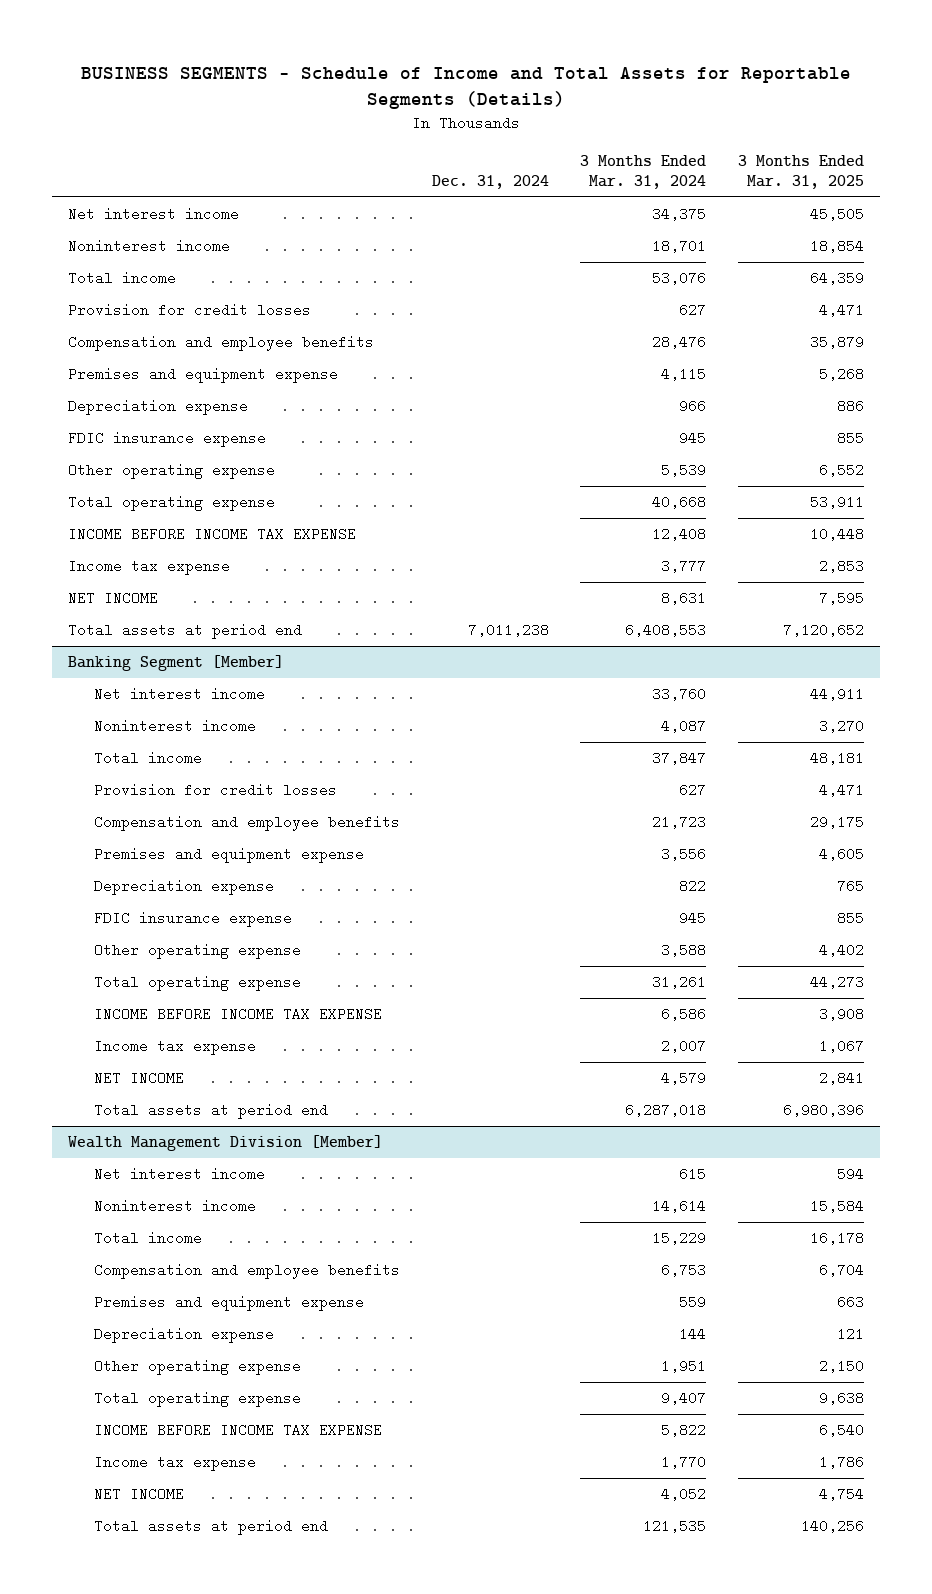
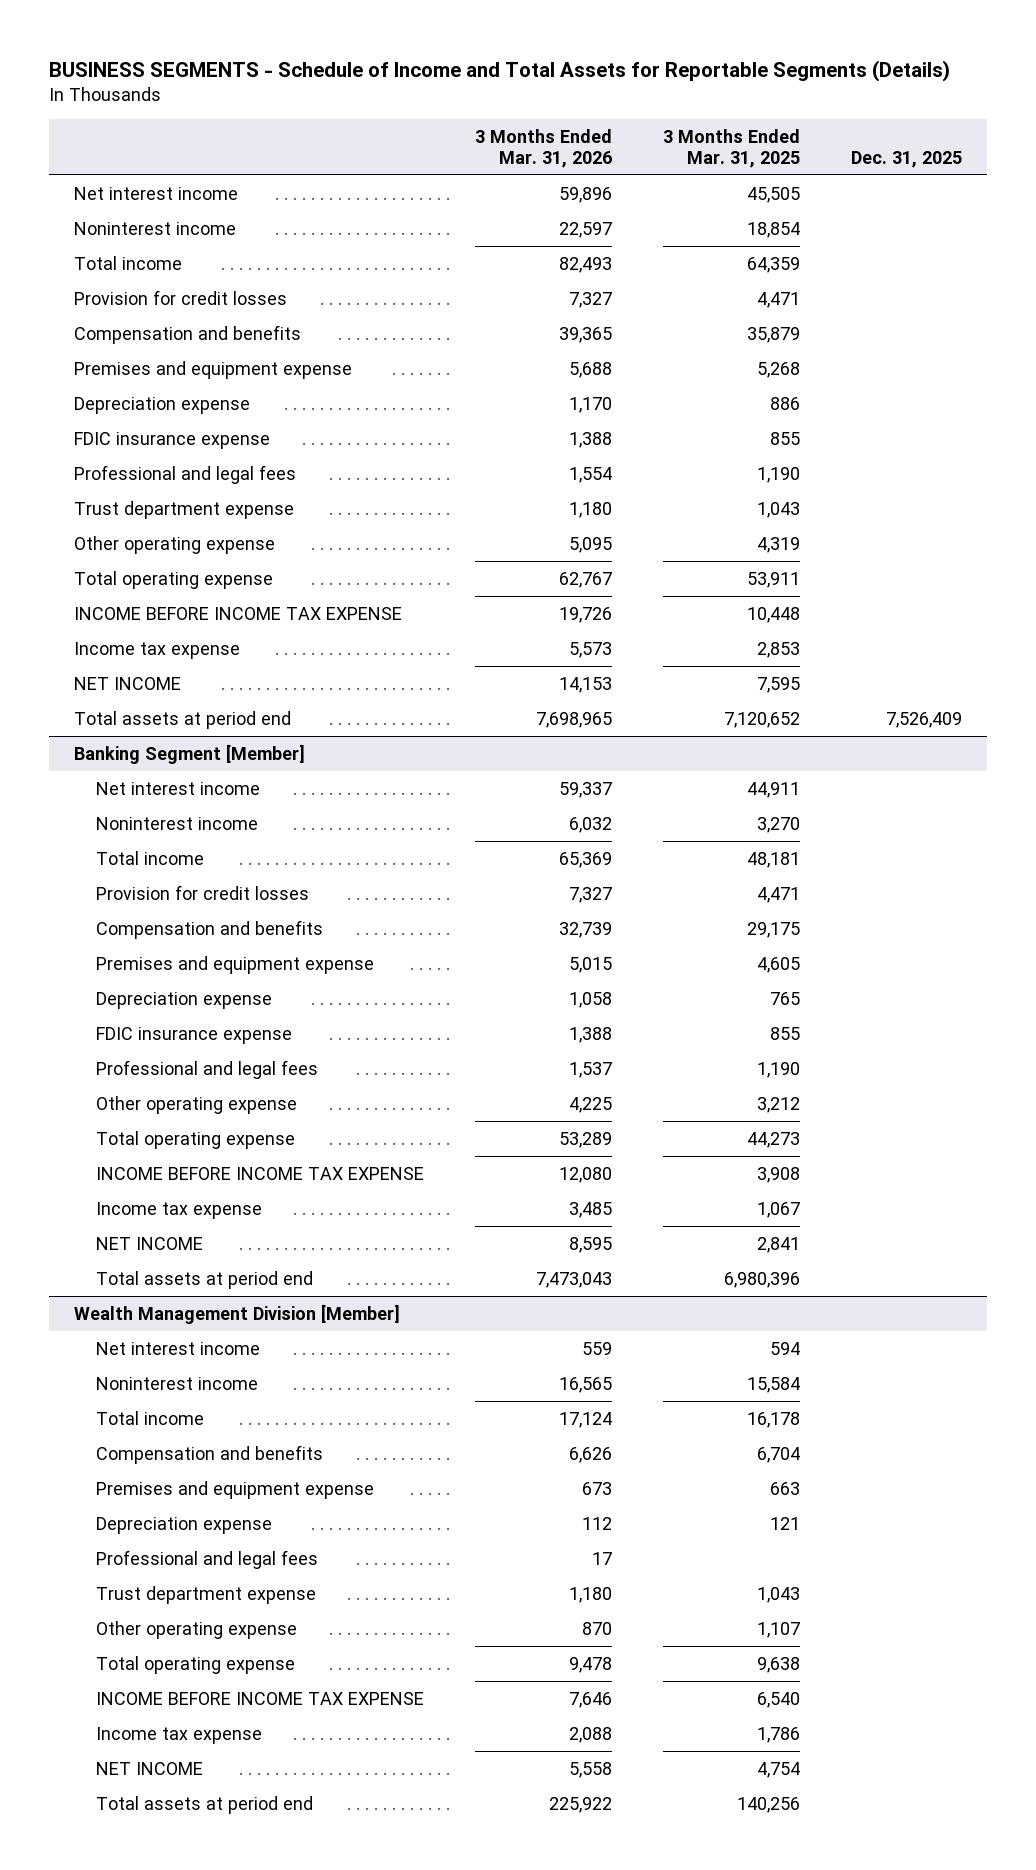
[431,174,549,189] Dec. 31, 2024 -> none
[580,155,707,189] 3 Months Ended Mar. 31, 2024 -> none
none -> [475,128,613,168] 3 Months Ended Mar. 31, 2026
none -> [850,150,962,168] Dec. 31, 2025
[68,335,375,352] Compensation and employee benefits -> [74,324,302,344] Compensation and benefits
none -> [74,464,297,484] Professional and legal fees
none -> [74,500,295,519] Trust department expense
[818,463,864,478] 6,552 -> [756,536,800,553] 4,319
[93,815,400,832] Compensation and employee benefits -> [96,919,324,939] Compensation and benefits
none -> [96,1059,319,1079] Professional and legal fees
[818,943,864,958] 4,402 -> [756,1096,800,1113] 3,212
[93,1263,400,1280] Compensation and employee benefits -> [96,1444,324,1464] Compensation and benefits
none -> [96,1549,319,1569] Professional and legal fees
none -> [96,1585,317,1604] Trust department expense
[818,1359,864,1374] 2,150 -> [756,1621,800,1638] 1,107

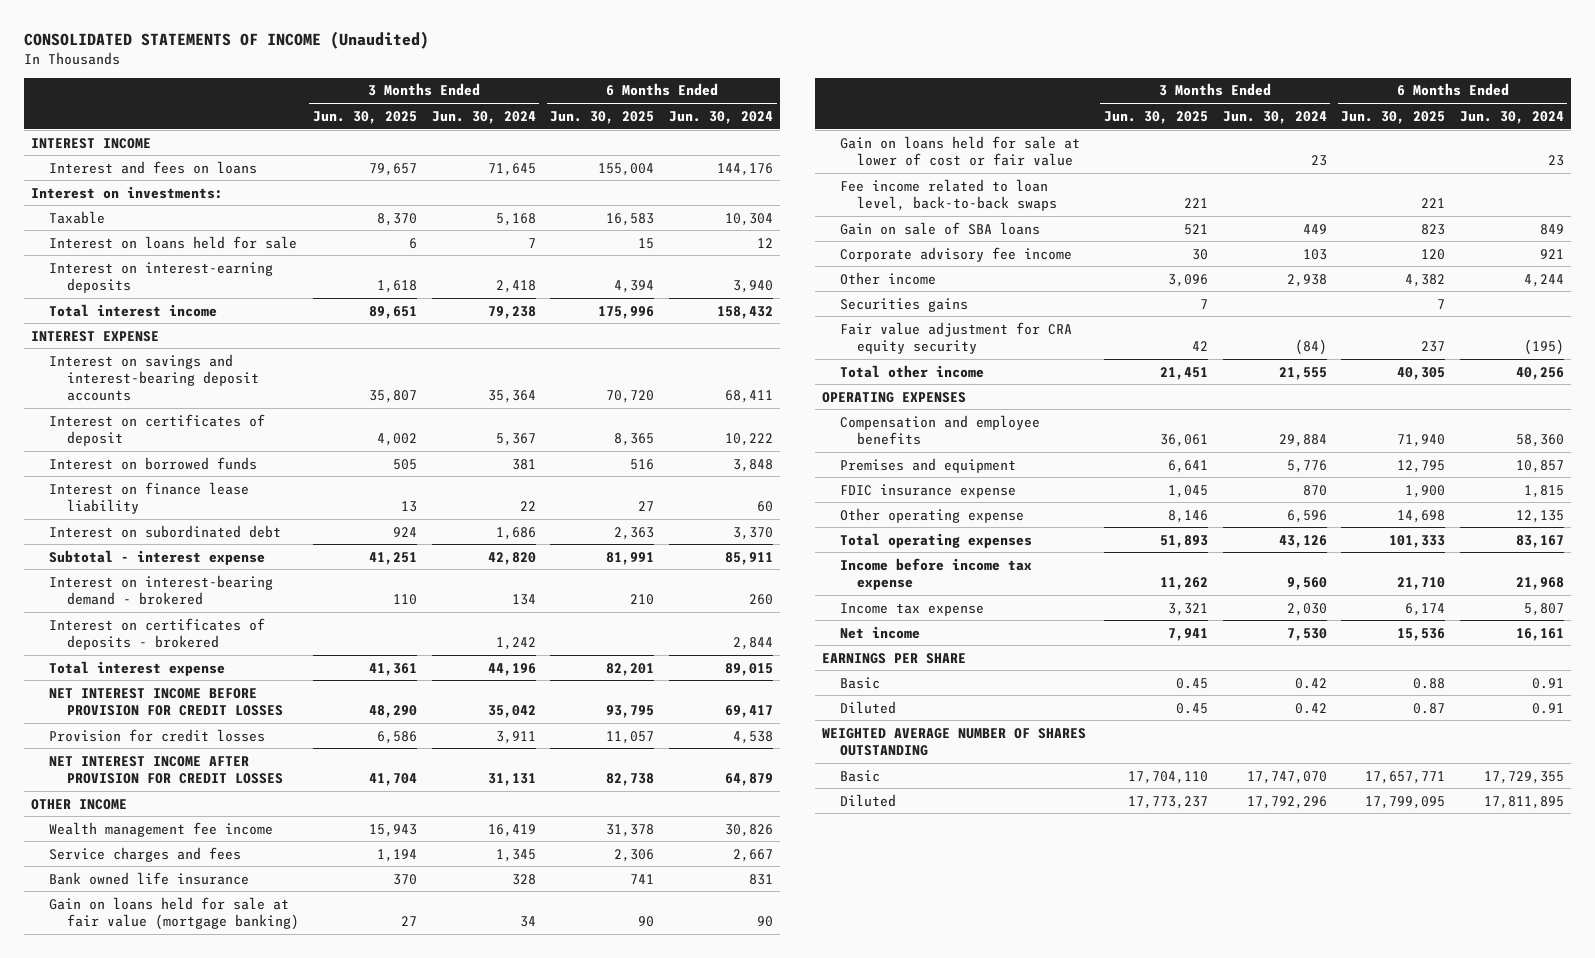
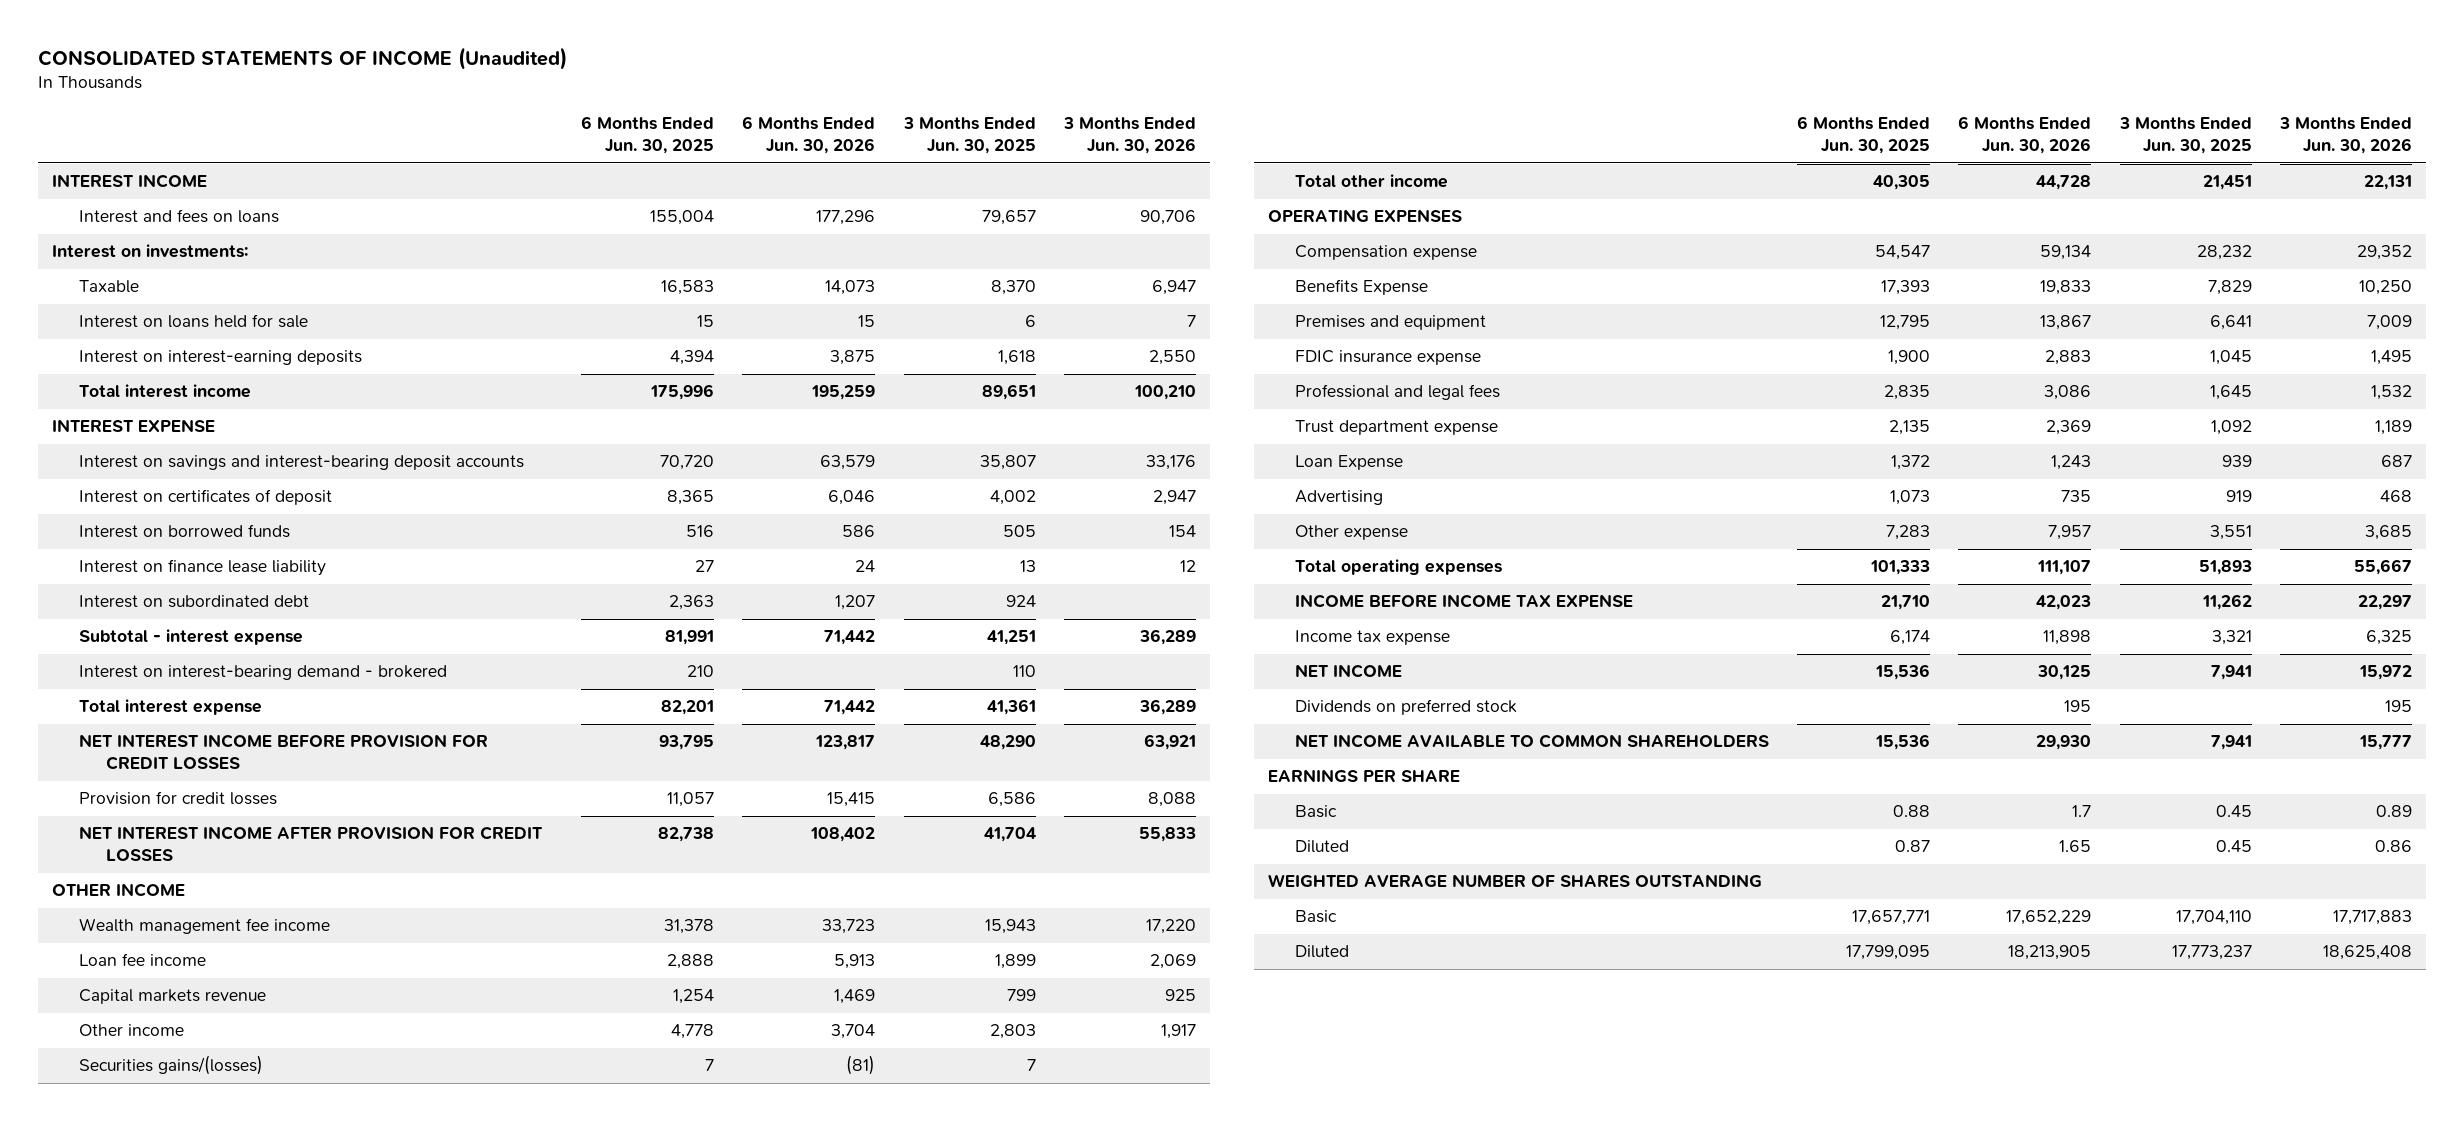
[431,110,536,124] Jun. 30, 2024 -> none
[668,110,773,124] Jun. 30, 2024 -> none
none -> [742,116,876,155] 6 Months Ended Jun. 30, 2026
none -> [1062,117,1196,155] 3 Months Ended Jun. 30, 2026
[48,617,265,650] Interest on certificates of deposits - brokered -> none
[48,846,241,862] Service charges and fees -> none
[48,871,249,885] Bank owned life insurance -> none
[48,896,299,930] Gain on loans held for sale at fair value (mortgage banking) -> none
[839,135,1080,166] Gain on loans held for sale at lower of cost or fair value -> none
[839,178,1058,211] Fee income related to loan level, back-to-back swaps -> none
[839,221,1040,235] Gain on sale of SBA loans -> none
[839,246,1072,262] Corporate advisory fee income -> none
[839,321,1072,354] Fair value adjustment for CRA equity security -> none
none -> [79,953,207,967] Loan fee income
none -> [79,989,267,1005] Capital markets revenue
[1168,273,1209,287] 3,096 -> [989,1024,1036,1040] 2,803
[1405,273,1446,287] 4,382 -> [671,1024,715,1040] 4,778
[839,297,968,312] Securities gains -> [79,1055,264,1076] Securities gains/(losses)
[839,414,1040,445] Compensation and employee benefits -> none
none -> [1295,245,1478,261] Compensation expense
none -> [1295,279,1429,296] Benefits Expense
none -> [1295,384,1501,401] Professional and legal fees
none -> [1295,420,1499,436] Trust department expense
none -> [1295,455,1404,471] Loan Expense
none -> [1295,490,1384,506] Advertising
[839,507,1024,523] Other operating expense -> [1295,525,1409,541] Other expense
[1168,509,1209,523] 8,146 -> [2209,525,2252,541] 3,551
[1397,509,1446,523] 14,698 -> [1886,525,1931,541] 7,283
[839,557,1032,590] Income before income tax expense -> [1295,594,1634,609] INCOME BEFORE INCOME TAX EXPENSE
[839,625,920,639] Net income -> [1295,664,1403,679] NET INCOME
none -> [1295,699,1518,716] Dividends on preferred stock
none -> [1295,734,1770,749] NET INCOME AVAILABLE TO COMMON SHAREHOLDERS

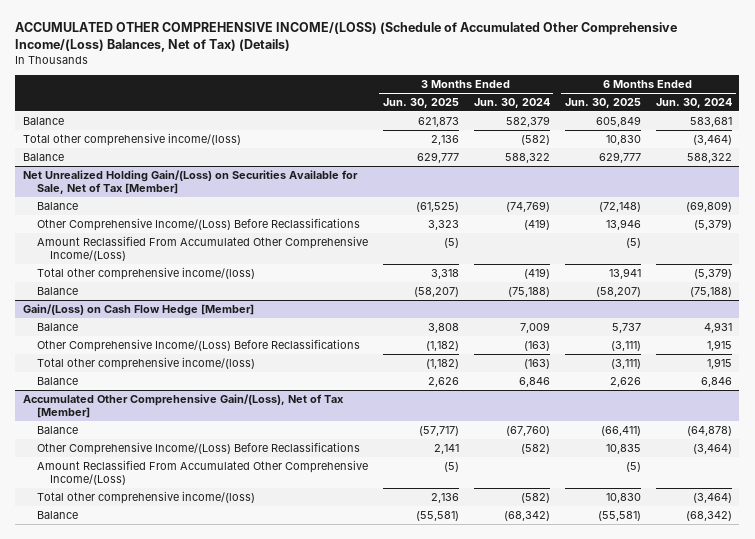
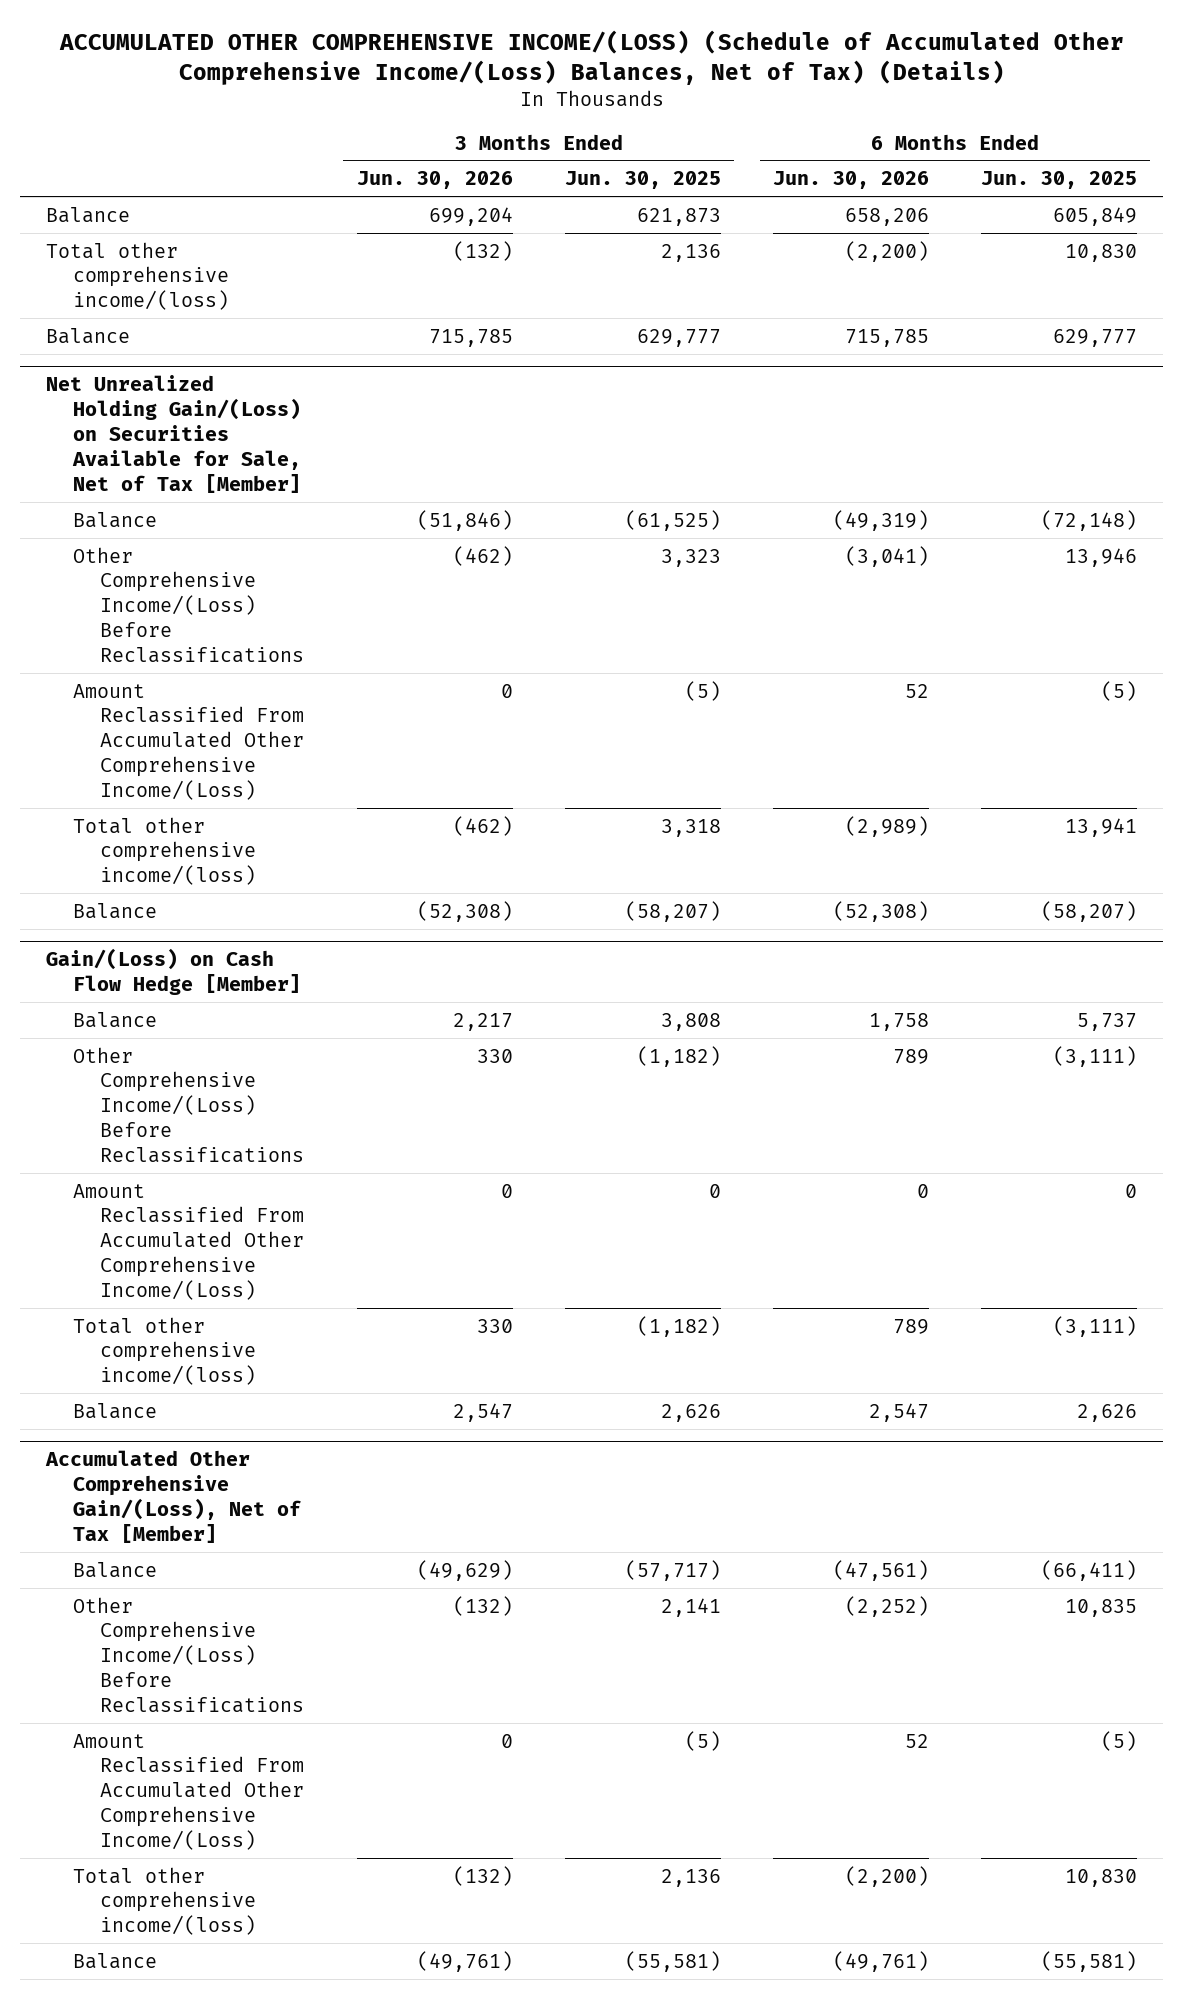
[473,97,550,108] Jun. 30, 2024 -> none
[655,97,732,108] Jun. 30, 2024 -> none
none -> [356,171,513,190] Jun. 30, 2026
none -> [773,171,930,190] Jun. 30, 2026
none -> [73,1183,305,1301] Amount Reclassified From Accumulated Other Comprehensive Income/(Loss)

